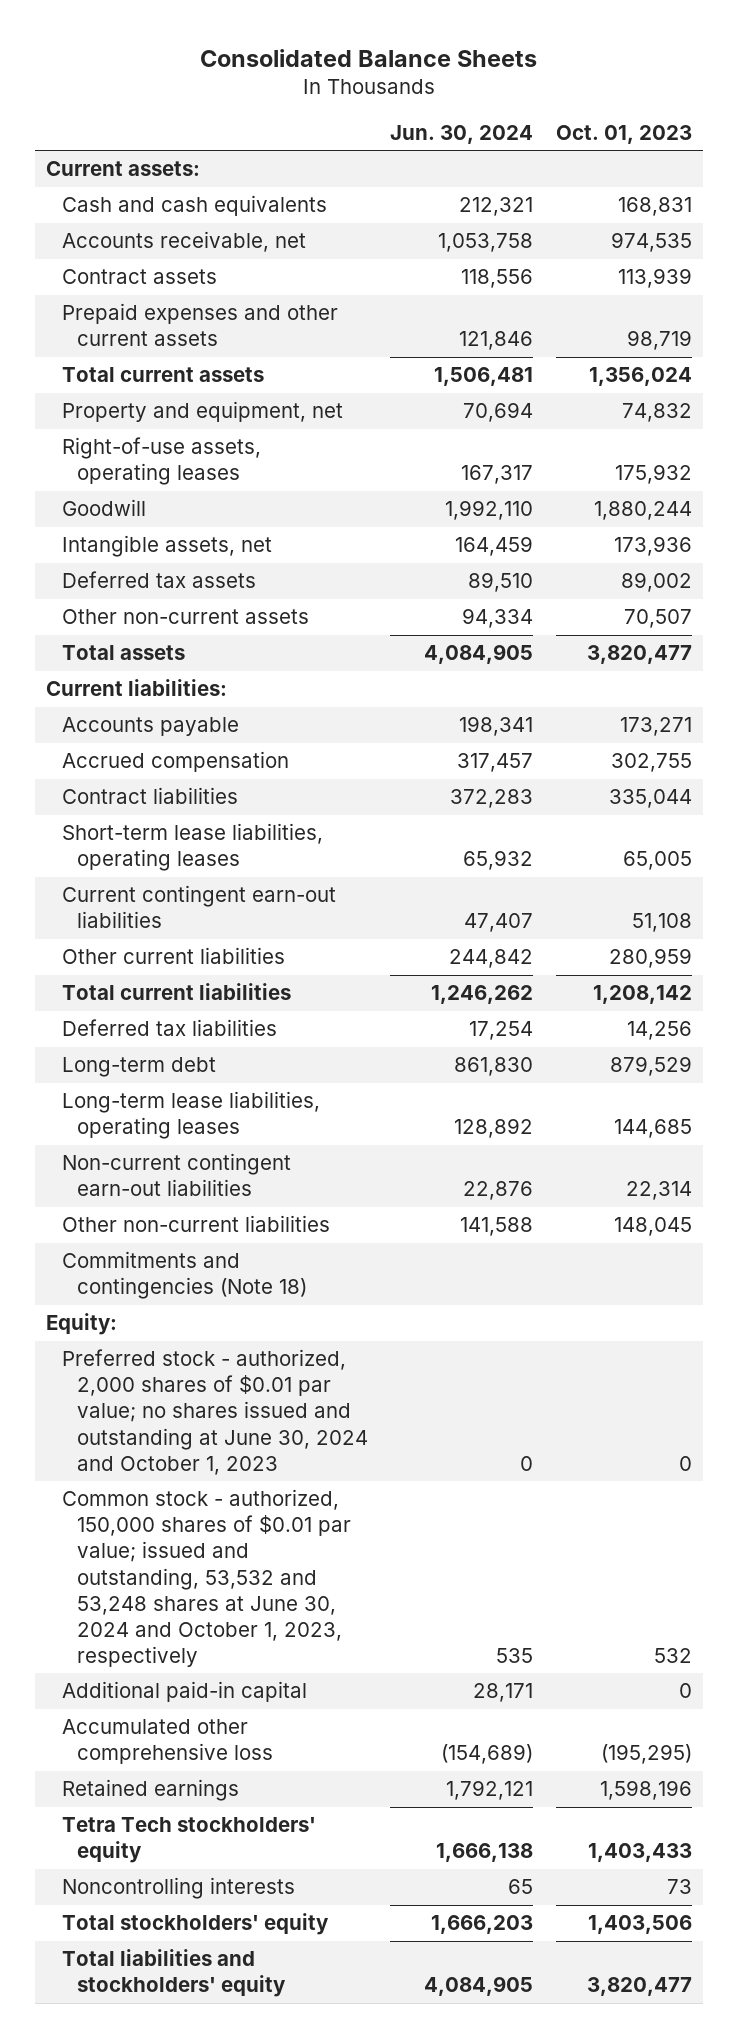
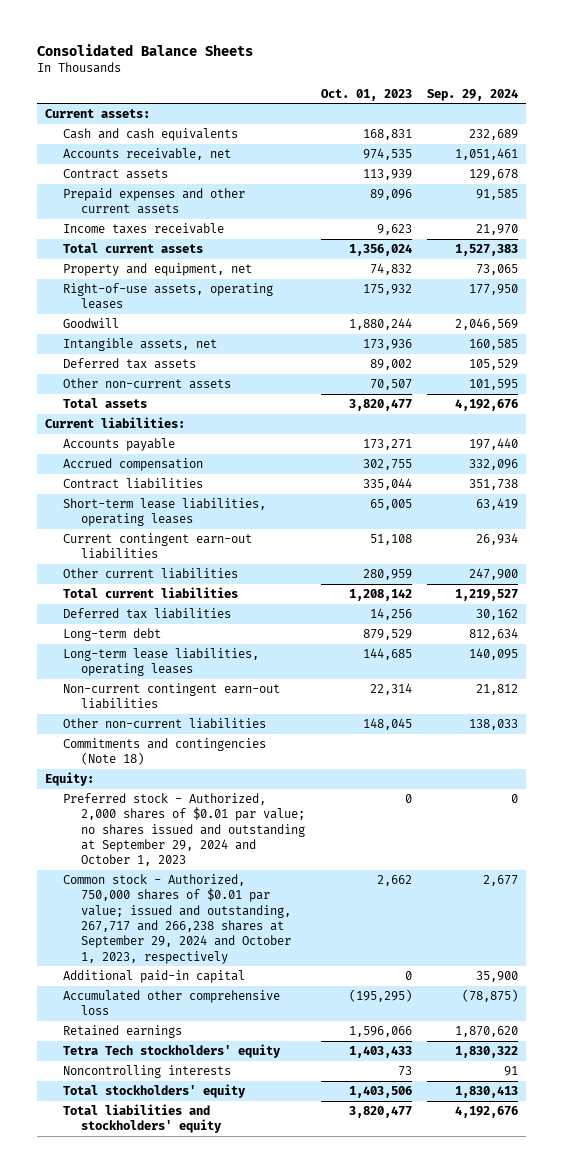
[390,124,534,144] Jun. 30, 2024 -> none
none -> [427,88,519,101] Sep. 29, 2024
[626,330,692,351] 98,719 -> [369,188,412,200] 89,096
none -> [63,222,225,234] Income taxes receivable
[61,1349,369,1475] Preferred stock - authorized, 2,000 shares of $0.01 par value; no shares issued and outstanding at June 30, 2024 and October 1, 2023 -> [63,792,305,867] Preferred stock - Authorized, 2,000 shares of $0.01 par value; no shares issued and outstanding at September 29, 2024 and October 1, 2023
[61,1489,352,1667] Common stock - authorized, 150,000 shares of $0.01 par value; issued and outstanding, 53,532 and 53,248 shares at June 30, 2024 and October 1, 2023, respectively -> [63,873,291,964] Common stock - Authorized, 750,000 shares of $0.01 par value; issued and outstanding, 267,717 and 266,238 shares at September 29, 2024 and October 1, 2023, respectively
[653,1647,692,1663] 532 -> [376,874,412,886] 2,662
[599,1780,692,1801] 1,598,196 -> [348,1025,412,1037] 1,596,066

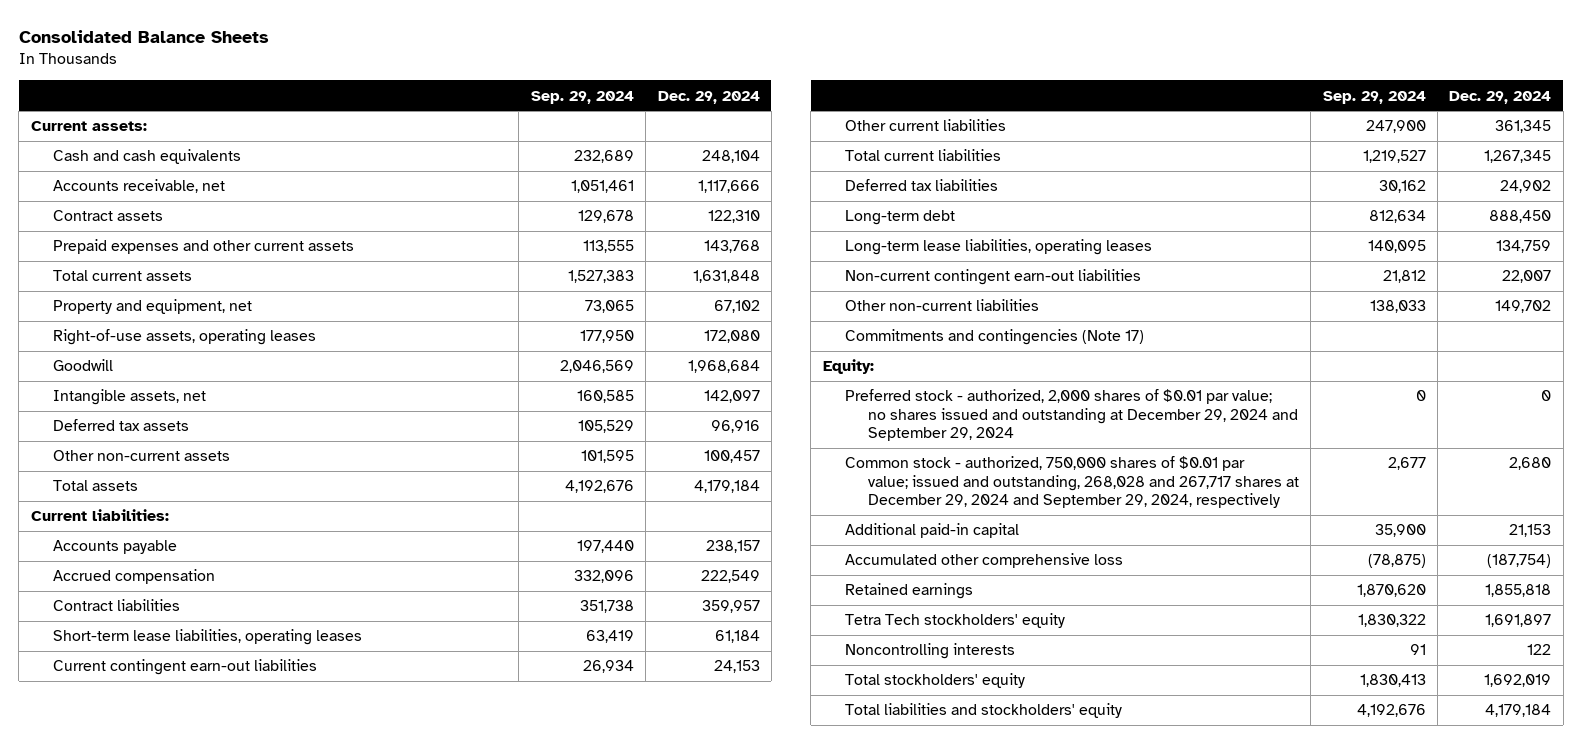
[320,88,412,101] Oct. 01, 2023 -> none
none -> [657,90,760,104] Dec. 29, 2024
[63,222,225,234] Income taxes receivable -> none
[476,188,519,200] 91,585 -> [582,240,634,254] 113,555
[63,737,267,766] Commitments and contingencies (Note 18) -> [845,329,1145,346] Commitments and contingencies (Note 17)
[63,792,305,867] Preferred stock - Authorized, 2,000 shares of $0.01 par value; no shares issued and outstanding at September 29, 2024 and October 1, 2023 -> [845,389,1299,441] Preferred stock - authorized, 2,000 shares of $0.01 par value; no shares issued and outstanding at December 29, 2024 and September 29, 2024
[63,873,291,964] Common stock - Authorized, 750,000 shares of $0.01 par value; issued and outstanding, 267,717 and 266,238 shares at September 29, 2024 and October 1, 2023, respectively -> [845,456,1300,508] Common stock - authorized, 750,000 shares of $0.01 par value; issued and outstanding, 268,028 and 267,717 shares at December 29, 2024 and September 29, 2024, respectively

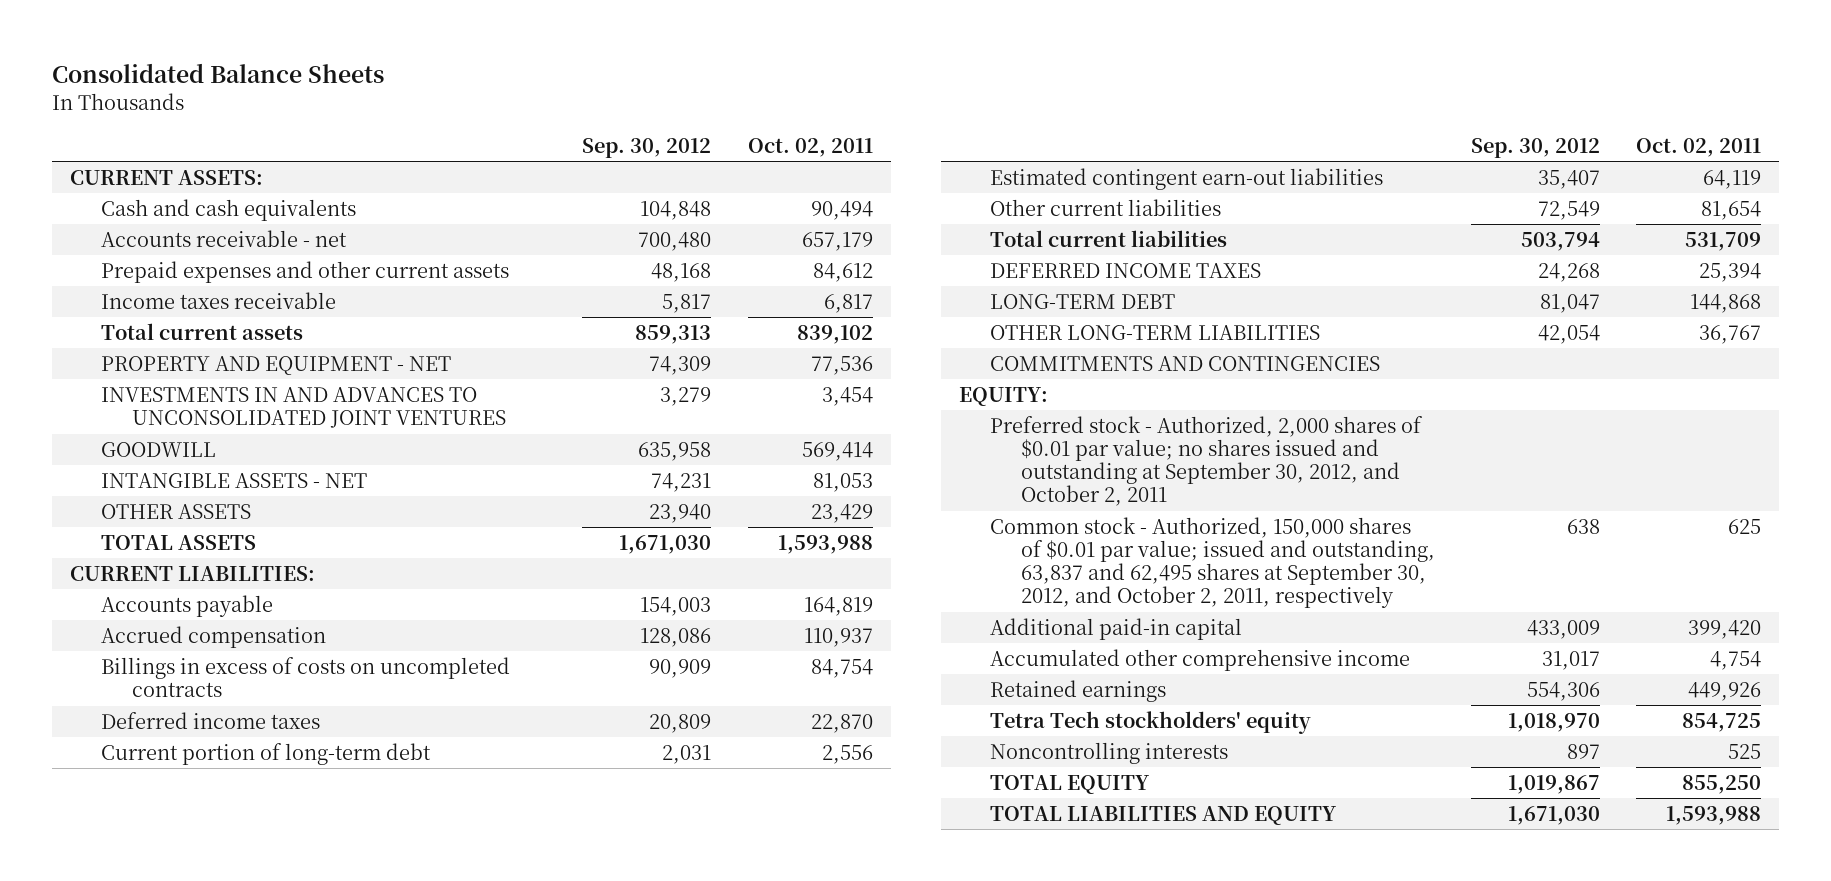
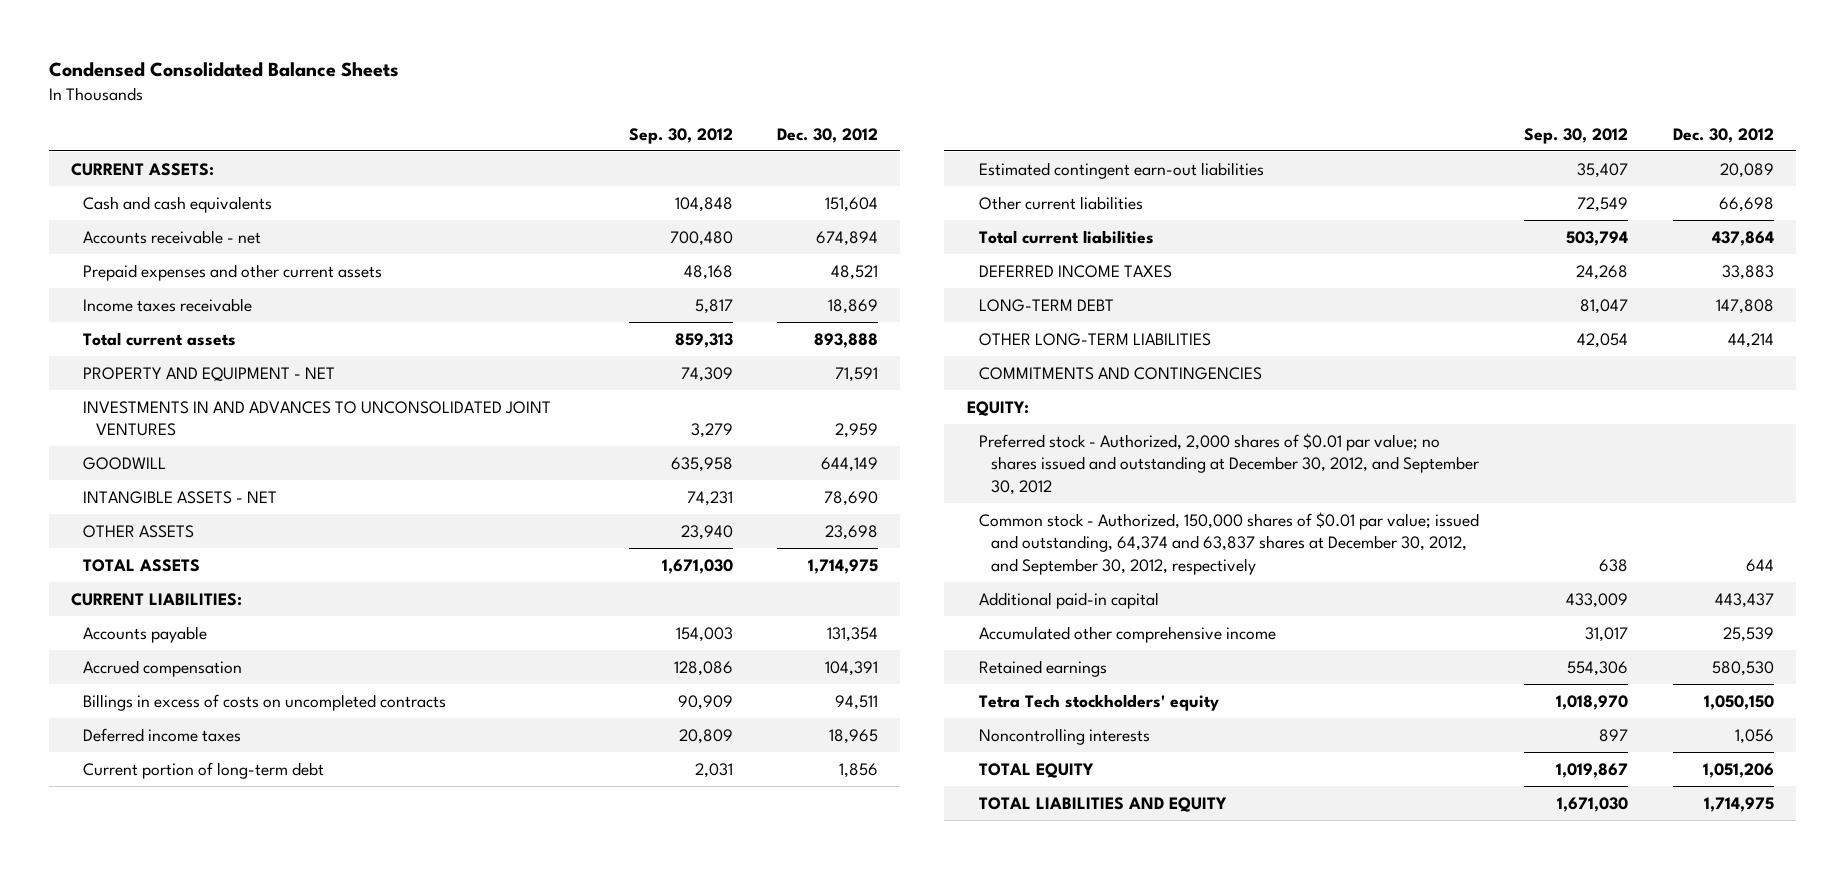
[51,62,384,83] Consolidated Balance Sheets -> [48,61,399,77] Condensed Consolidated Balance Sheets
[747,137,873,157] Oct. 02, 2011 -> none
none -> [777,127,879,143] Dec. 30, 2012
[989,416,1423,507] Preferred stock - Authorized, 2,000 shares of $0.01 par value; no shares issued and outstanding at September 30, 2012, and October 2, 2011 -> [979,432,1480,495] Preferred stock - Authorized, 2,000 shares of $0.01 par value; no shares issued and outstanding at December 30, 2012, and September 30, 2012
[989,517,1435,609] Common stock - Authorized, 150,000 shares of $0.01 par value; issued and outstanding, 63,837 and 62,495 shares at September 30, 2012, and October 2, 2011, respectively -> [979,511,1480,575] Common stock - Authorized, 150,000 shares of $0.01 par value; issued and outstanding, 64,374 and 63,837 shares at December 30, 2012, and September 30, 2012, respectively

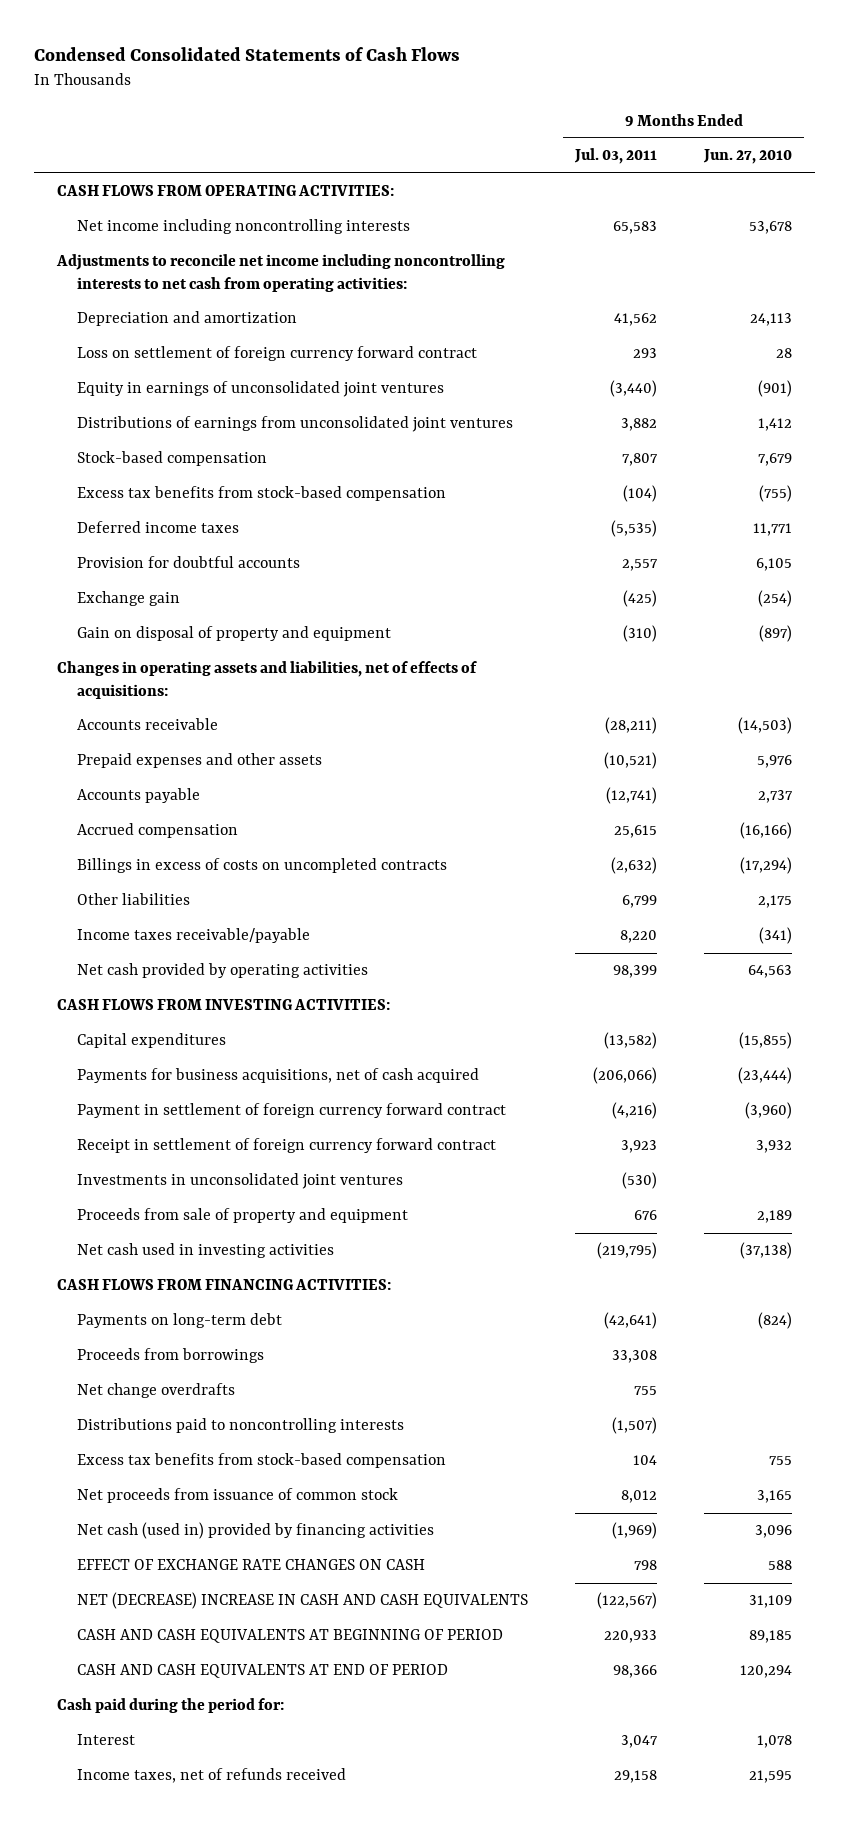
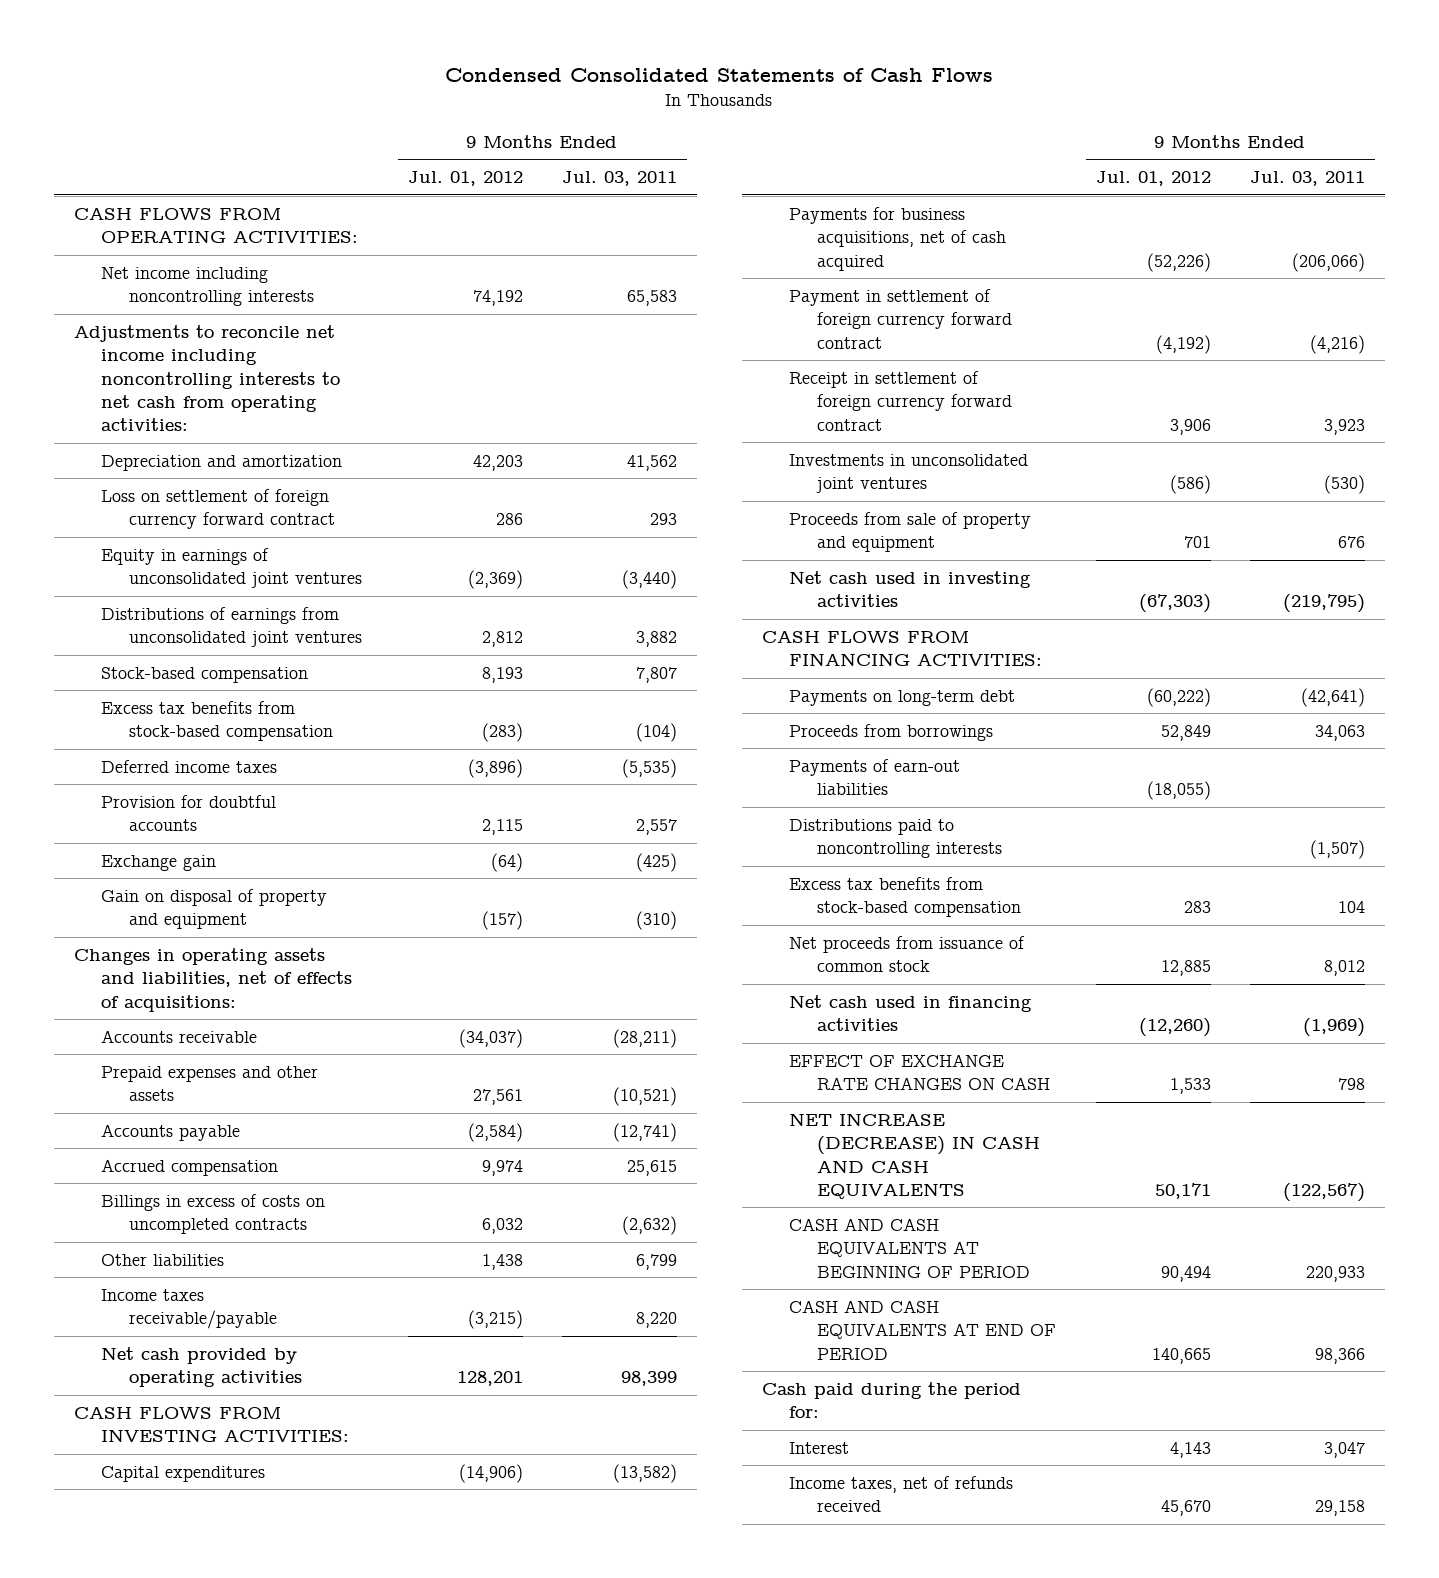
[703,149,793,165] Jun. 27, 2010 -> none
none -> [407,171,523,187] Jul. 01, 2012
[77,1383,236,1399] Net change overdrafts -> none
[612,1350,658,1364] 33,308 -> [1315,724,1366,741] 34,063
none -> [789,758,961,796] Payments of earn-out liabilities
[77,1522,435,1540] Net cash (used in) provided by financing activities -> [789,994,1033,1032] Net cash used in financing activities
[77,1592,529,1610] NET (DECREASE) INCREASE IN CASH AND CASH EQUIVALENTS -> [789,1112,1040,1199] NET INCREASE (DECREASE) IN CASH AND CASH EQUIVALENTS

